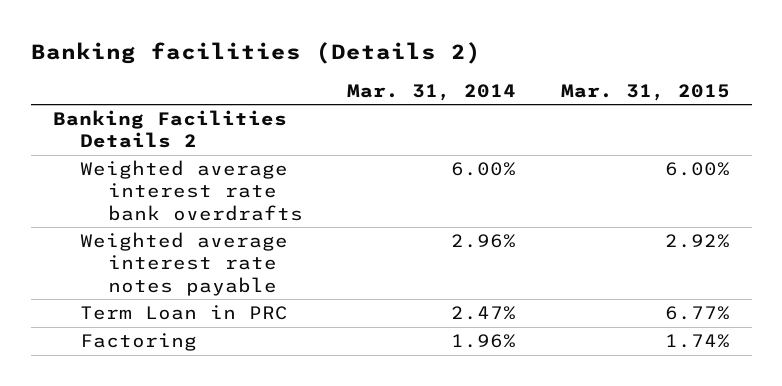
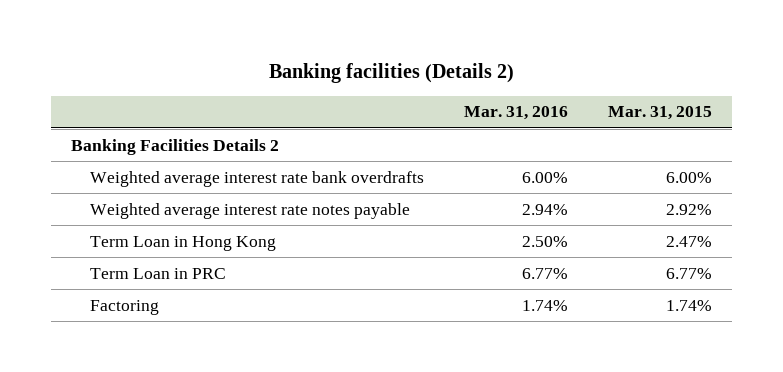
[347,83,517,101] Mar. 31, 2014 -> none
none -> [464,106,569,121] Mar. 31, 2016
none -> [90,235,277,251] Term Loan in Hong Kong

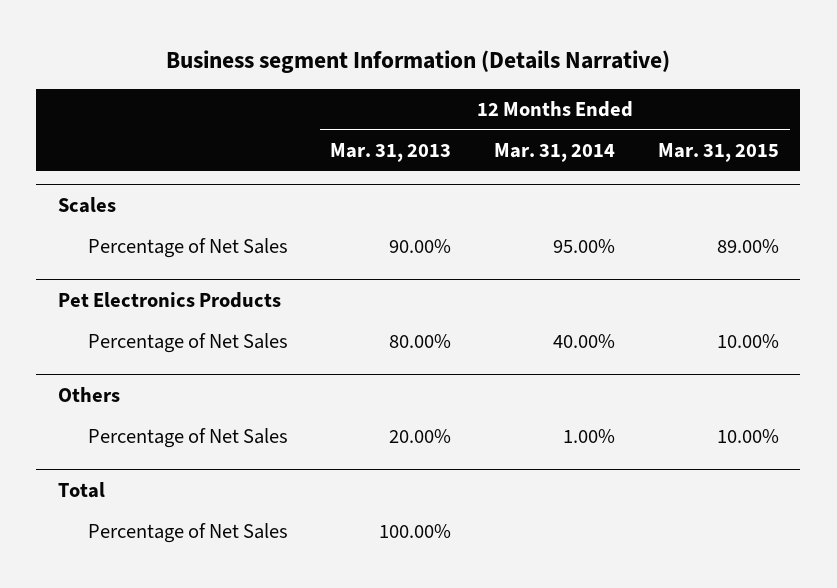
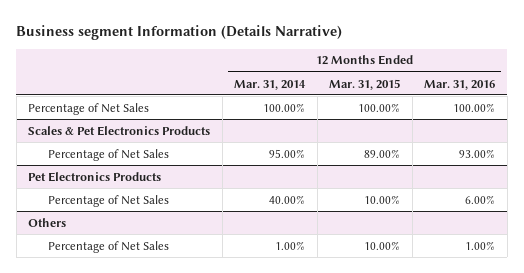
[330,143,452,163] Mar. 31, 2013 -> none
none -> [424,79,496,90] Mar. 31, 2016
none -> [28,102,150,115] Percentage of Net Sales
[57,196,116,213] Scales -> [28,125,211,136] Scales & Pet Electronics Products
[57,481,105,498] Total -> none
[87,523,288,544] Percentage of Net Sales -> none

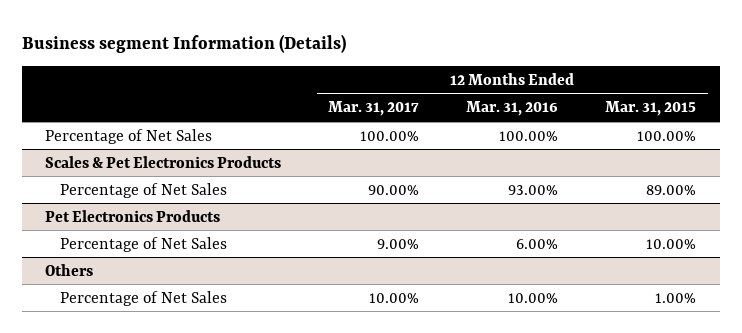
[16,25,343,41] Business segment Information (Details Narrative) -> [21,33,346,53] Business segment Information (Details)
[234,79,307,90] Mar. 31, 2014 -> none
none -> [328,101,420,117] Mar. 31, 2017
[364,240,401,250] 10.00% -> [655,292,697,303] 1.00%
[465,240,496,250] 1.00% -> [508,292,559,303] 10.00%

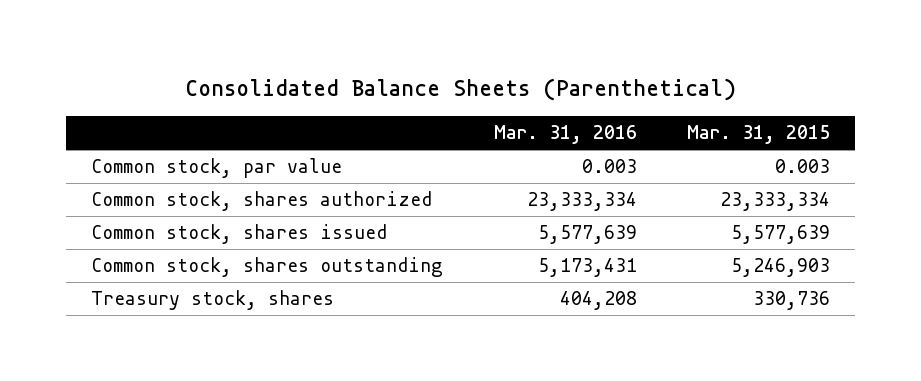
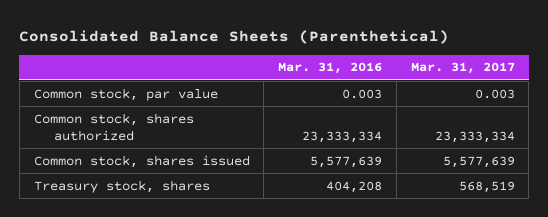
[687,125,831,145] Mar. 31, 2015 -> none
none -> [410,62,515,75] Mar. 31, 2017
[91,257,444,278] Common stock, shares outstanding -> none

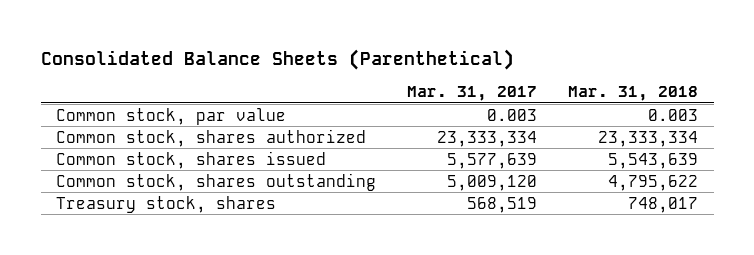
[278,62,383,75] Mar. 31, 2016 -> none
none -> [568,86,699,102] Mar. 31, 2018
none -> [56,172,377,191] Common stock, shares outstanding

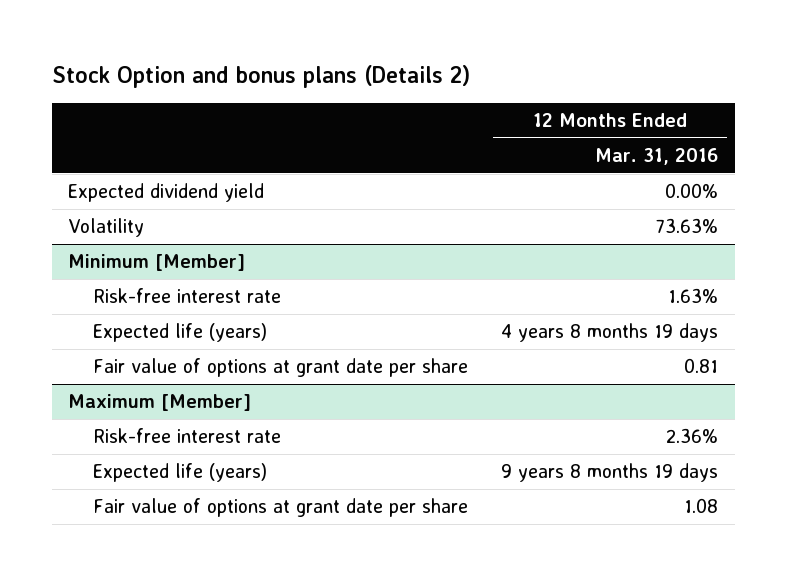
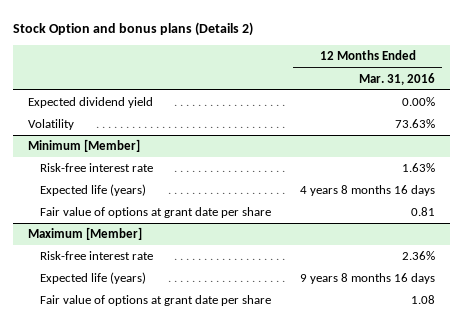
[501,323,719,343] 4 years 8 months 19 days -> [300,185,436,197] 4 years 8 months 16 days
[501,463,719,483] 9 years 8 months 19 days -> [300,273,436,285] 9 years 8 months 16 days

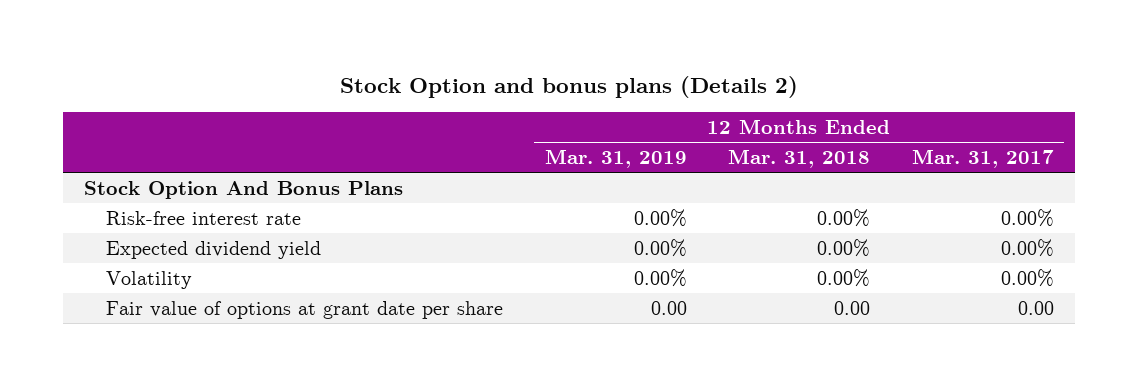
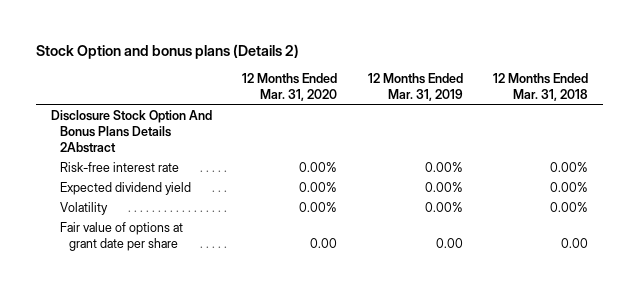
[911,148,1054,168] Mar. 31, 2017 -> none
none -> [242,72,338,101] 12 Months Ended Mar. 31, 2020
[83,180,403,199] Stock Option And Bonus Plans -> [51,109,213,153] Disclosure Stock Option And Bonus Plans Details 2Abstract

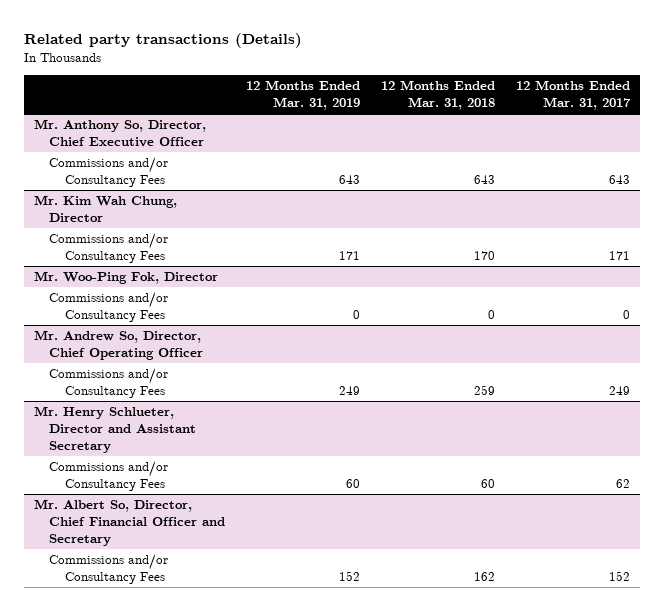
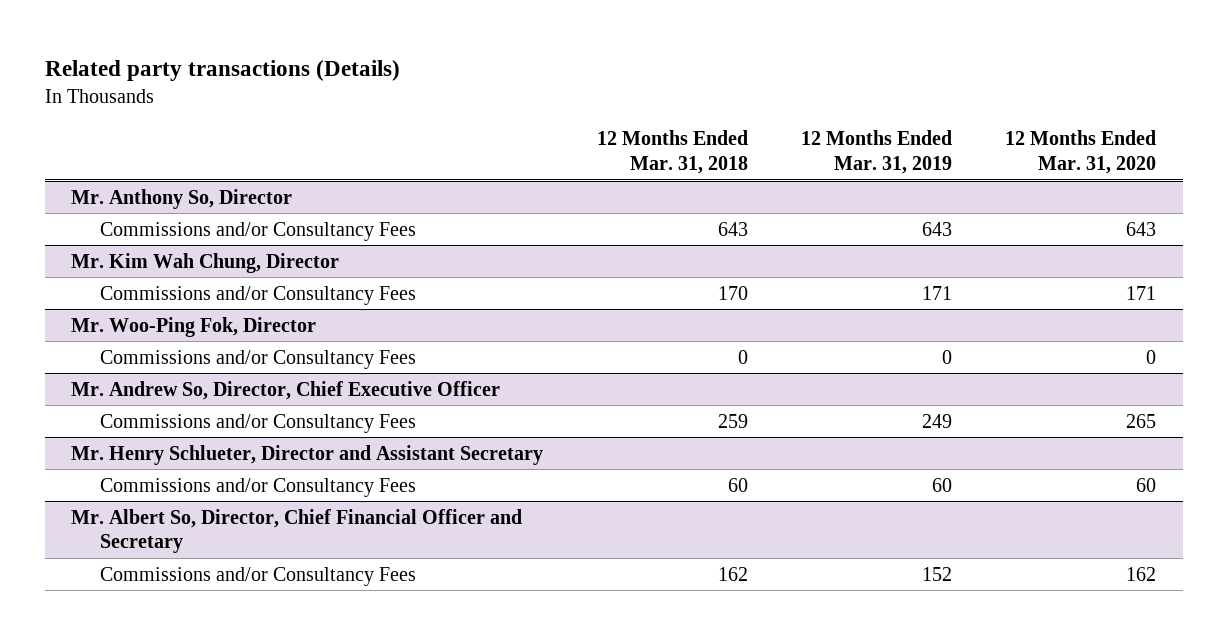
[515,80,631,111] 12 Months Ended Mar. 31, 2017 -> none
none -> [1005,130,1157,174] 12 Months Ended Mar. 31, 2020
[34,119,207,148] Mr. Anthony So, Director, Chief Executive Officer -> [71,188,293,209] Mr. Anthony So, Director
[34,330,204,361] Mr. Andrew So, Director, Chief Operating Officer -> [71,380,501,400] Mr. Andrew So, Director, Chief Executive Officer

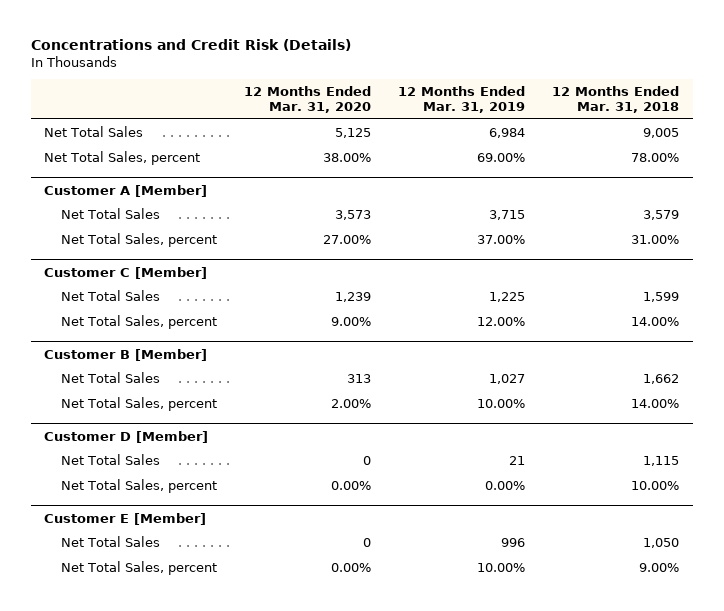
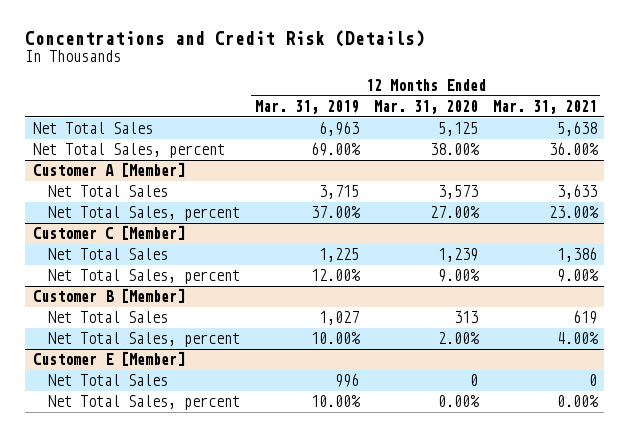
[552,85,680,114] 12 Months Ended Mar. 31, 2018 -> none
none -> [492,100,597,115] Mar. 31, 2021
[489,127,526,138] 6,984 -> [318,121,359,137] 6,963
[44,430,209,443] Customer D [Member] -> none
[60,453,160,465] Net Total Sales -> none
[60,478,217,493] Net Total Sales, percent -> none

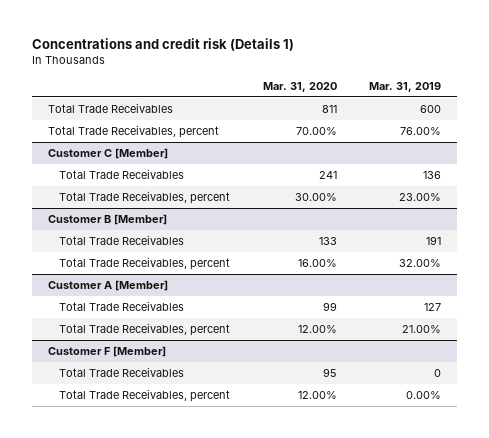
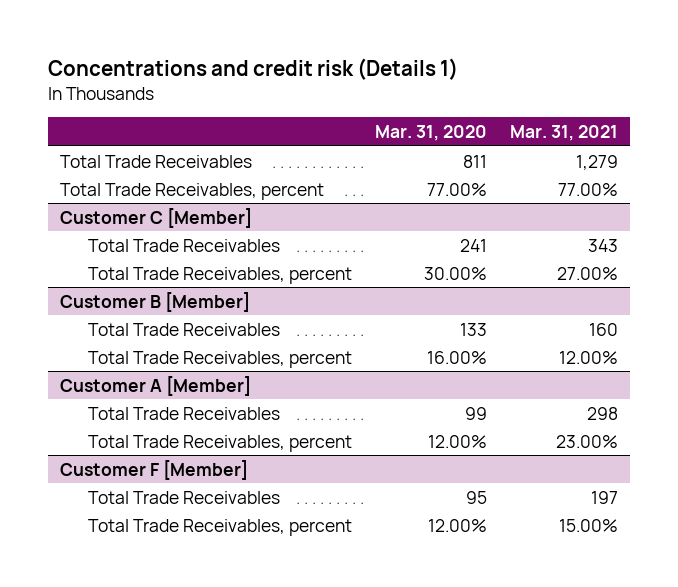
[369,82,442,93] Mar. 31, 2019 -> none
none -> [510,124,619,141] Mar. 31, 2021
[295,126,337,135] 70.00% -> [427,182,488,196] 77.00%

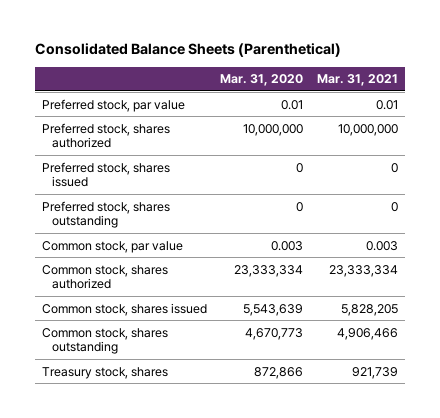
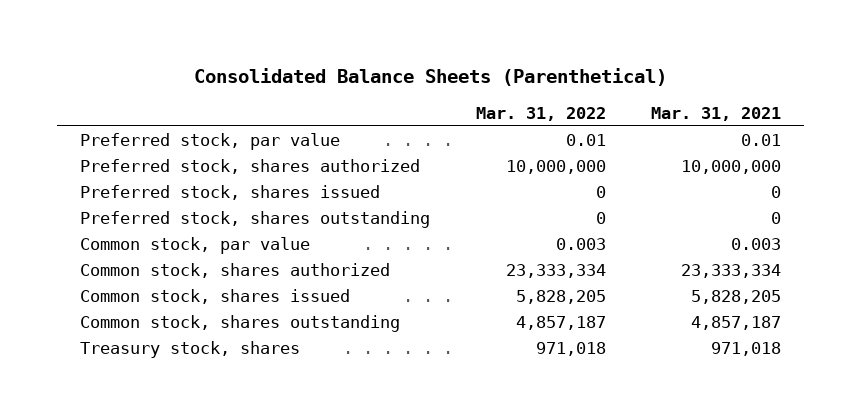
[220,74,304,87] Mar. 31, 2020 -> none
none -> [475,106,606,121] Mar. 31, 2022
[337,327,399,340] 4,906,466 -> [691,316,782,331] 4,857,187
[352,366,399,379] 921,739 -> [711,342,782,357] 971,018

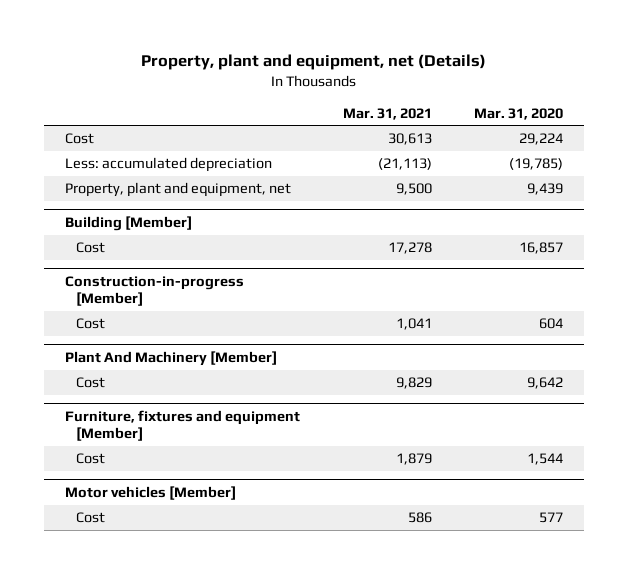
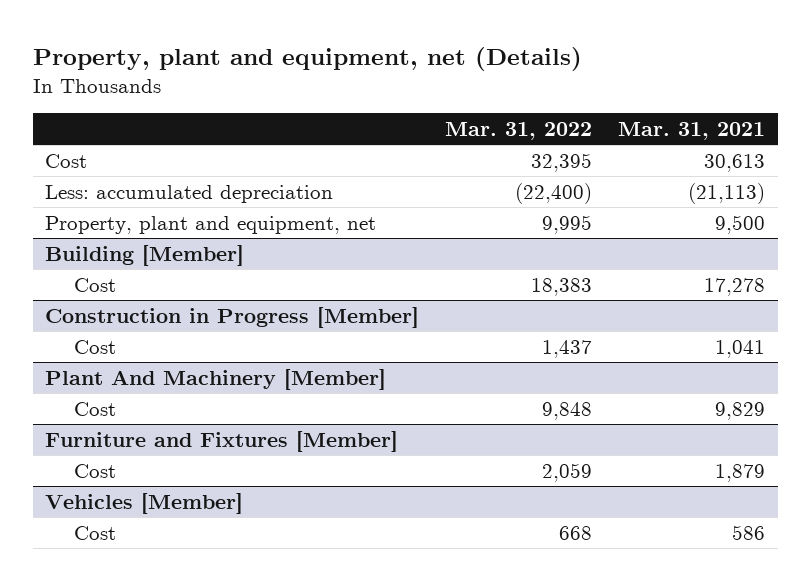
[474,107,564,120] Mar. 31, 2020 -> none
none -> [445,121,593,140] Mar. 31, 2022
[65,275,245,307] Construction-in-progress [Member] -> [45,306,420,328] Construction in Progress [Member]
[65,409,301,442] Furniture, fixtures and equipment [Member] -> [45,430,399,452] Furniture and Fixtures [Member]
[65,485,237,500] Motor vehicles [Member] -> [45,492,244,514] Vehicles [Member]

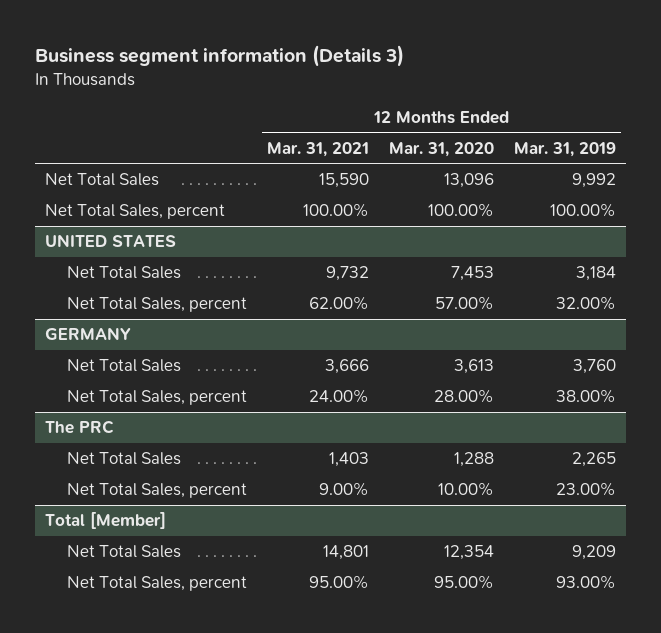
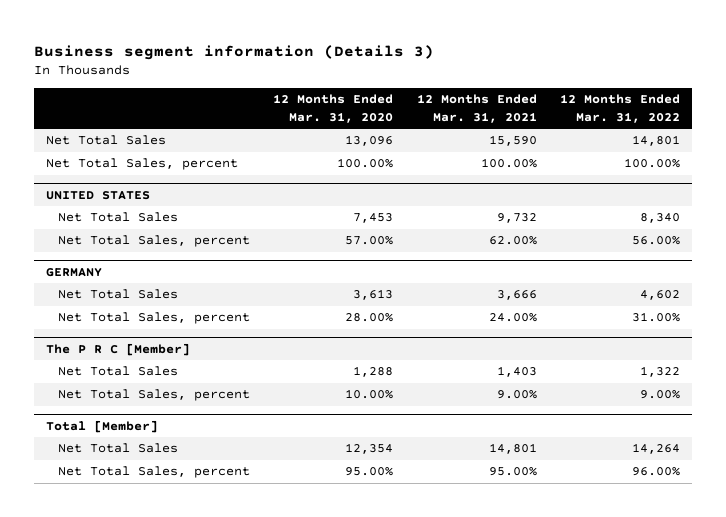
[513,141,616,157] Mar. 31, 2019 -> none
none -> [560,94,681,124] 12 Months Ended Mar. 31, 2022
[45,420,115,435] The PRC -> [46,343,191,357] The P R C [Member]

